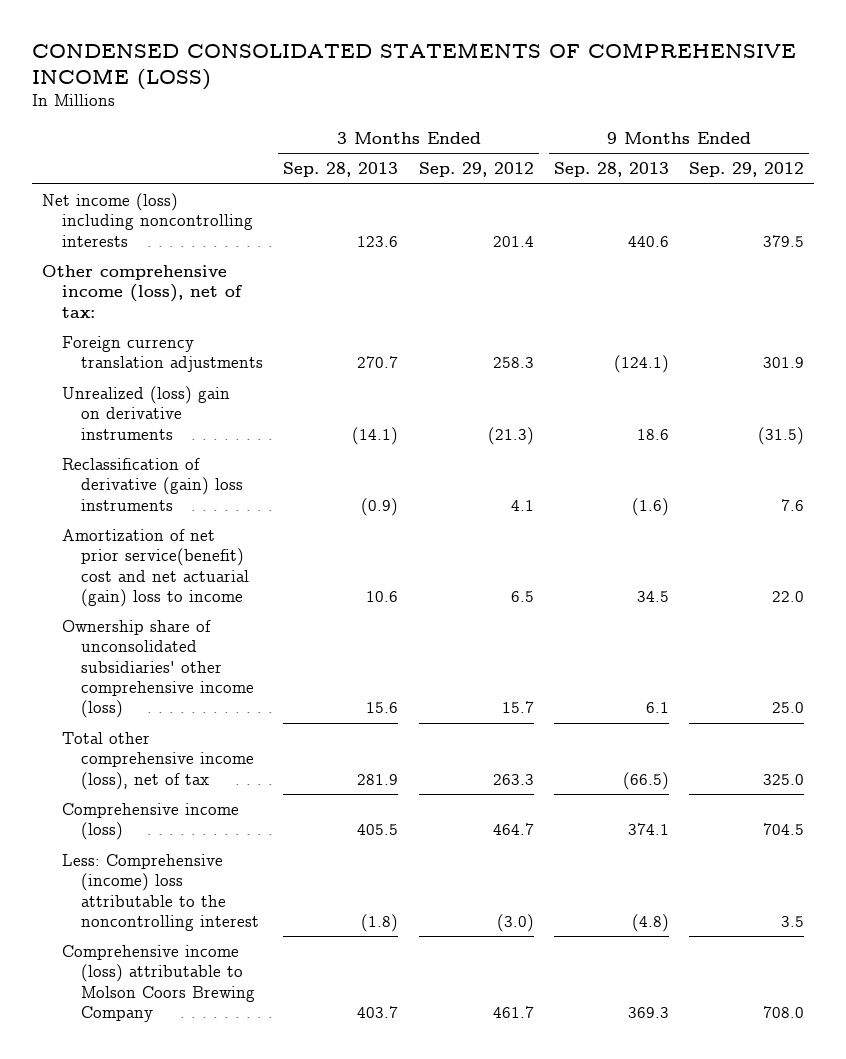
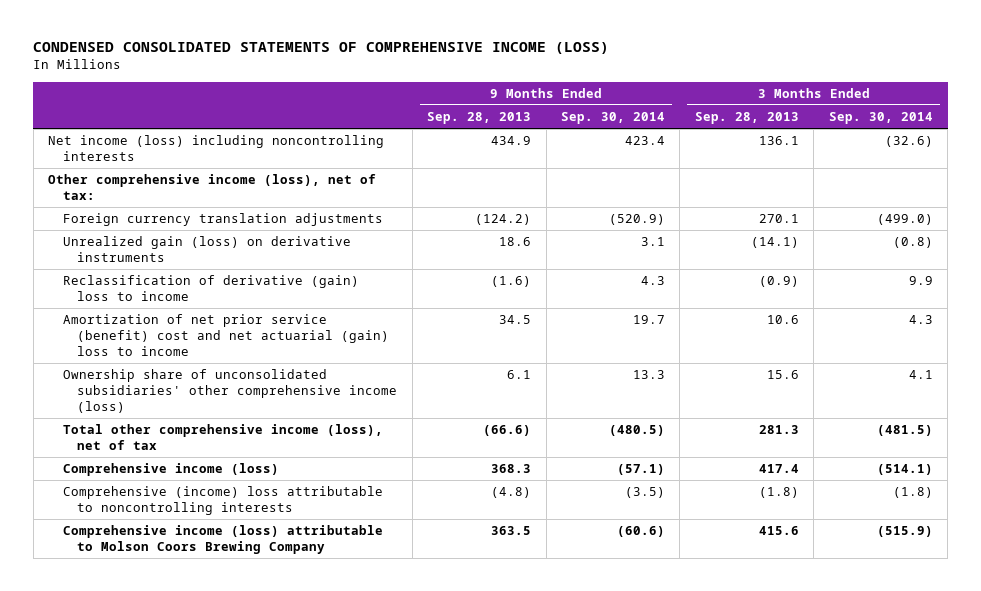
[418,162,534,178] Sep. 29, 2012 -> none
[689,162,805,178] Sep. 29, 2012 -> none
none -> [560,112,665,125] Sep. 30, 2014
none -> [828,112,933,125] Sep. 30, 2014
[357,235,399,247] 123.6 -> [758,136,799,146] 136.1
[627,235,669,247] 440.6 -> [491,136,532,146] 434.9
[357,356,399,369] 270.7 -> [758,214,799,224] 270.1
[613,355,669,374] (124.1) -> [475,214,532,226] (124.2)
[61,385,230,440] Unrealized (loss) gain on derivative instruments -> [62,236,351,262] Unrealized gain (loss) on derivative instruments
[61,457,244,511] Reclassification of derivative (gain) loss instruments -> [62,275,359,301] Reclassification of derivative (gain) loss to income
[61,528,250,608] Amortization of net prior service(benefit) cost and net actuarial (gain) loss to income -> [62,314,390,356] Amortization of net prior service (benefit) cost and net actuarial (gain) loss to income
[357,773,399,785] 281.9 -> [758,425,799,435] 281.3
[622,771,669,790] (66.5) -> [483,425,532,437] (66.6)
[357,824,399,836] 405.5 -> [758,464,799,474] 417.4
[627,823,669,836] 374.1 -> [491,464,532,474] 368.3
[61,853,260,932] Less: Comprehensive (income) loss attributable to the noncontrolling interest -> [62,486,383,515] Comprehensive (income) loss attributable to noncontrolling interests
[357,1006,399,1019] 403.7 -> [758,526,799,536] 415.6
[627,1007,669,1019] 369.3 -> [491,526,532,536] 363.5

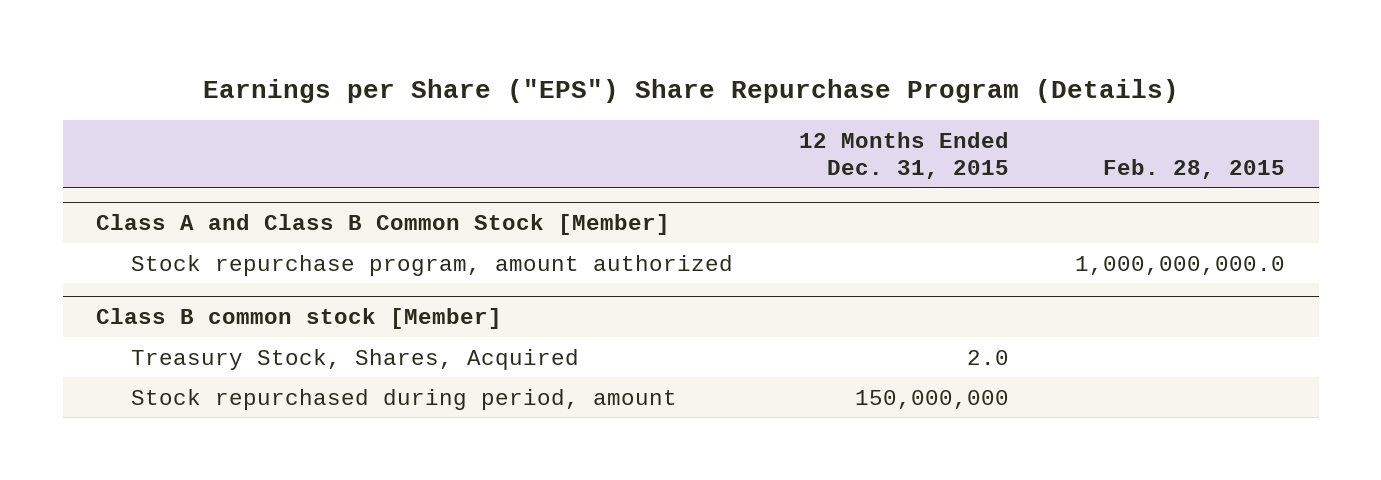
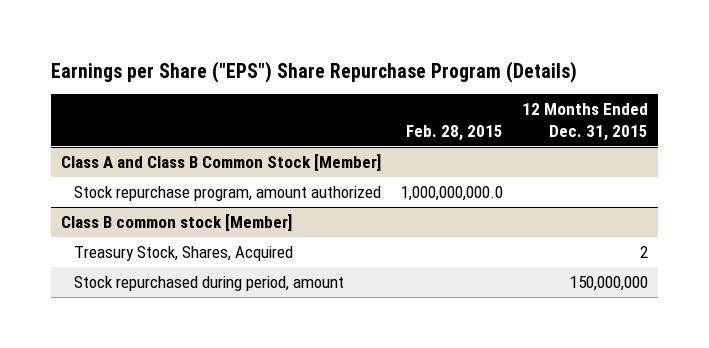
[967,349,1010,365] 2.0 -> [640,245,649,258] 2

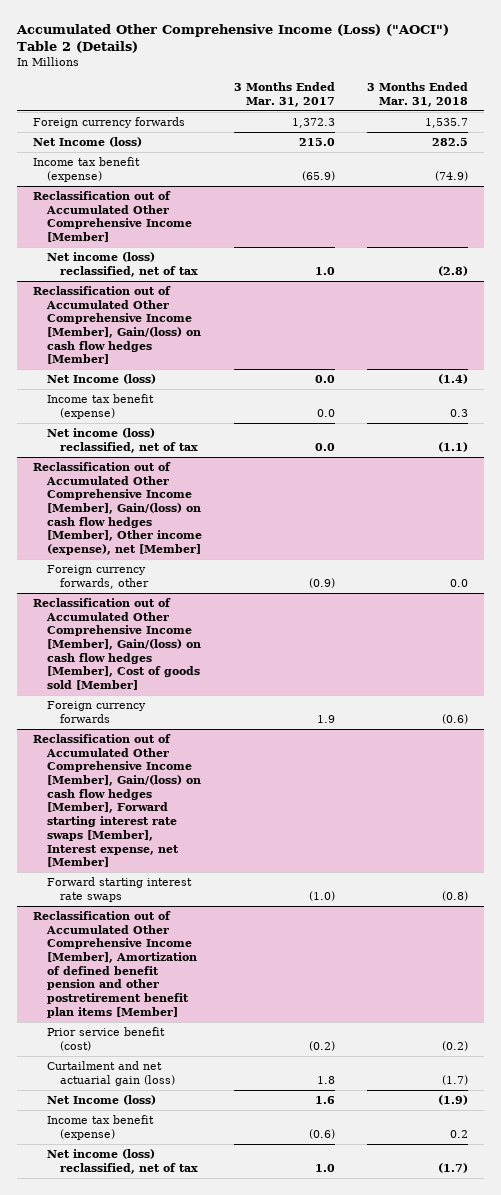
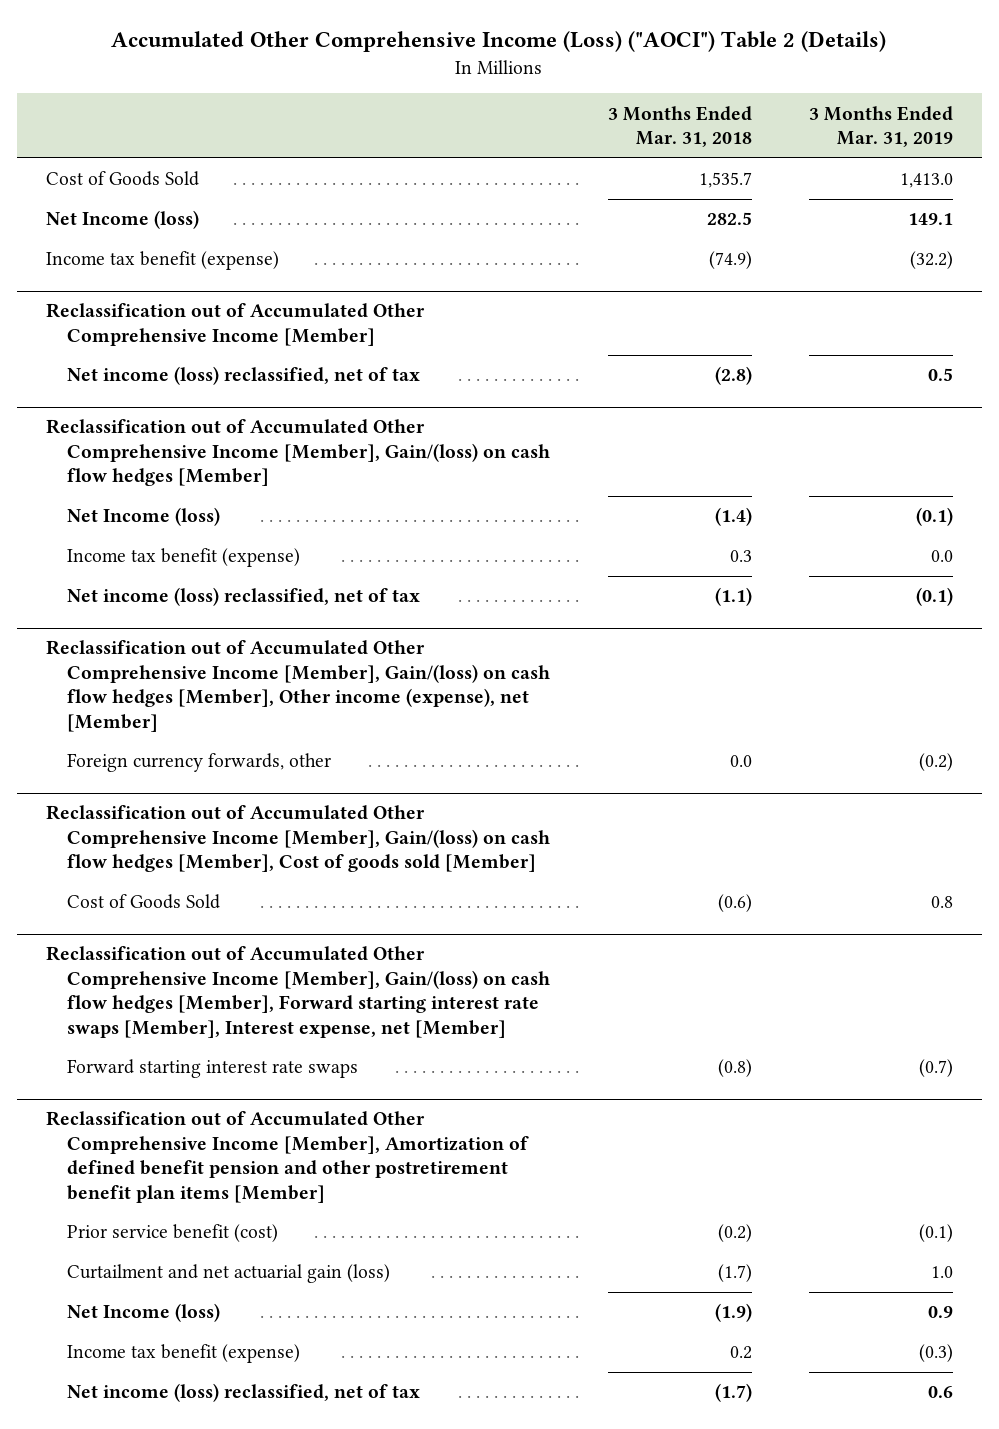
[233,82,335,107] 3 Months Ended Mar. 31, 2017 -> none
none -> [808,105,953,148] 3 Months Ended Mar. 31, 2019
[33,116,186,128] Foreign currency forwards -> [45,171,199,187] Cost of Goods Sold
[46,700,146,723] Foreign currency forwards -> none
none -> [67,894,221,910] Cost of Goods Sold

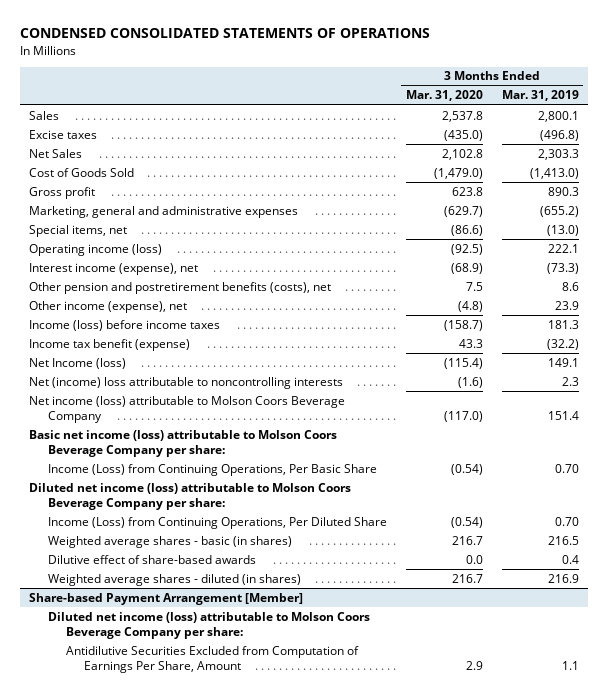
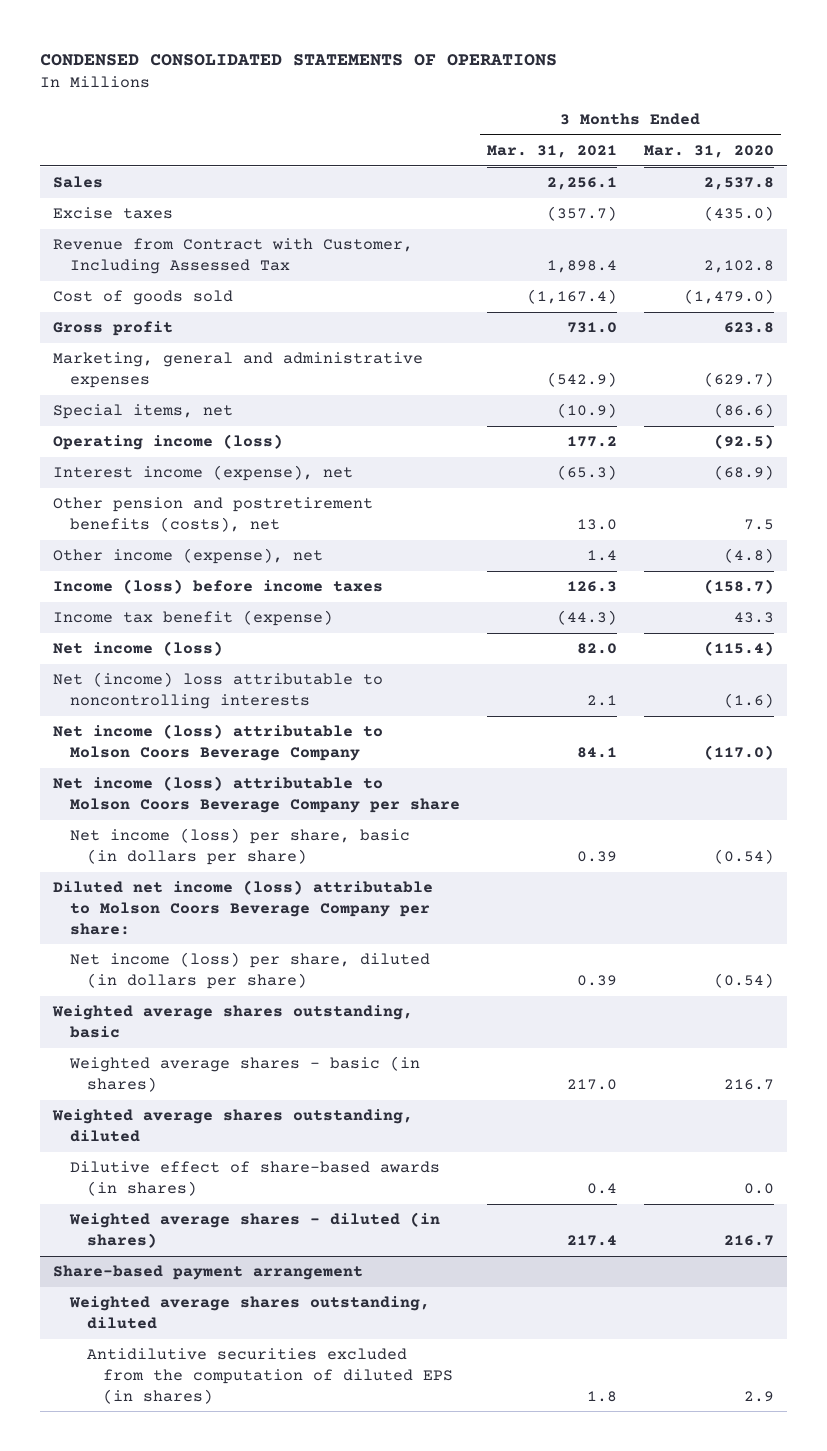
[501,90,579,102] Mar. 31, 2019 -> none
none -> [486,144,617,158] Mar. 31, 2021
[29,148,83,158] Net Sales -> [53,238,414,274] Revenue from Contract with Customer, Including Assessed Tax
[29,167,135,177] Cost of Goods Sold -> [53,290,234,306] Cost of goods sold
[29,357,127,369] Net Income (loss) -> [53,641,224,657] Net income (loss)
[29,429,338,457] Basic net income (loss) attributable to Molson Coors Beverage Company per share: -> [53,776,460,813] Net income (loss) attributable to Molson Coors Beverage Company per share
[47,463,377,476] Income (Loss) from Continuing Operations, Per Basic Share -> [69,828,410,865] Net income (loss) per share, basic (in dollars per share)
[47,516,387,529] Income (Loss) from Continuing Operations, Per Diluted Share -> [69,952,430,989] Net income (loss) per share, diluted (in dollars per share)
none -> [52,1005,414,1038] Weighted average shares outstanding, basic
none -> [52,1109,414,1142] Weighted average shares outstanding, diluted
[47,554,256,564] Dilutive effect of share-based awards -> [69,1161,440,1196] Dilutive effect of share-based awards (in shares)
[47,611,370,639] Diluted net income (loss) attributable to Molson Coors Beverage Company per share: -> none
[29,592,304,605] Share-based Payment Arrangement [Member] -> [53,1265,364,1281] Share-based payment arrangement
none -> [68,1296,430,1329] Weighted average shares outstanding, diluted
[65,645,359,673] Antidilutive Securities Excluded from Computation of Earnings Per Share, Amount -> [86,1348,454,1404] Antidilutive securities excluded from the computation of diluted EPS (in shares)

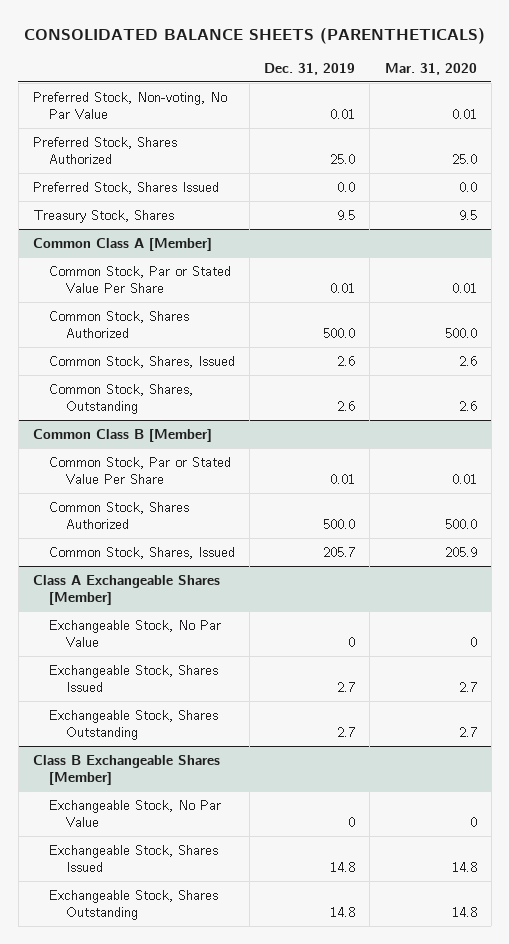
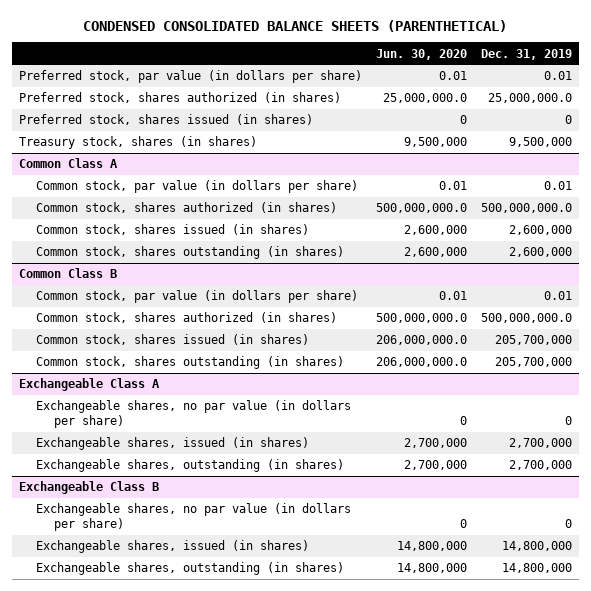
[23,28,485,45] CONSOLIDATED BALANCE SHEETS (PARENTHETICALS) -> [83,19,508,32] CONDENSED CONSOLIDATED BALANCE SHEETS (PARENTHETICAL)
[384,62,477,75] Mar. 31, 2020 -> none
none -> [375,48,467,60] Jun. 30, 2020
[32,91,227,120] Preferred Stock, Non-voting, No Par Value -> [19,70,363,84] Preferred stock, par value (in dollars per share)
[32,136,177,165] Preferred Stock, Shares Authorized -> [19,92,342,104] Preferred stock, shares authorized (in shares)
[330,154,356,165] 25.0 -> [487,93,572,104] 25,000,000.0
[32,181,219,194] Preferred Stock, Shares Issued -> [19,114,314,126] Preferred stock, shares issued (in shares)
[337,181,356,192] 0.0 -> [564,115,572,125] 0
[32,209,174,223] Treasury Stock, Shares -> [19,136,258,150] Treasury stock, shares (in shares)
[337,209,356,220] 9.5 -> [508,137,572,148] 9,500,000
[32,237,212,251] Common Class A [Member] -> [19,158,119,169] Common Class A
[49,265,232,294] Common Stock, Par or Stated Value Per Share -> [36,180,359,194] Common stock, par value (in dollars per share)
[49,310,190,339] Common Stock, Shares Authorized -> [36,202,338,214] Common stock, shares authorized (in shares)
[323,328,356,339] 500.0 -> [480,203,572,214] 500,000,000.0
[49,355,236,368] Common Stock, Shares, Issued -> [36,224,310,236] Common stock, shares issued (in shares)
[337,355,356,366] 2.6 -> [508,225,572,236] 2,600,000
[49,383,194,415] Common Stock, Shares, Outstanding -> [36,246,345,260] Common stock, shares outstanding (in shares)
[337,401,356,412] 2.6 -> [508,247,572,258] 2,600,000
[32,428,212,442] Common Class B [Member] -> [19,268,118,279] Common Class B
[49,456,232,485] Common Stock, Par or Stated Value Per Share -> [36,290,359,304] Common stock, par value (in dollars per share)
[49,501,190,530] Common Stock, Shares Authorized -> [36,312,338,324] Common stock, shares authorized (in shares)
[323,519,356,530] 500.0 -> [480,313,572,324] 500,000,000.0
[49,546,236,559] Common Stock, Shares, Issued -> [36,334,310,346] Common stock, shares issued (in shares)
[323,546,356,557] 205.7 -> [494,335,572,346] 205,700,000
none -> [36,356,345,370] Common stock, shares outstanding (in shares)
[32,574,220,606] Class A Exchangeable Shares [Member] -> [19,378,161,392] Exchangeable Class A
[49,619,222,648] Exchangeable Stock, No Par Value -> [36,400,352,429] Exchangeable shares, no par value (in dollars per share)
[49,664,219,693] Exchangeable Stock, Shares Issued -> [36,437,310,451] Exchangeable shares, issued (in shares)
[337,682,356,693] 2.7 -> [508,438,572,449] 2,700,000
[49,709,219,741] Exchangeable Stock, Shares Outstanding -> [36,459,345,473] Exchangeable shares, outstanding (in shares)
[337,727,356,738] 2.7 -> [508,460,572,471] 2,700,000
[32,754,220,786] Class B Exchangeable Shares [Member] -> [19,481,160,495] Exchangeable Class B
[49,799,222,828] Exchangeable Stock, No Par Value -> [36,503,352,532] Exchangeable shares, no par value (in dollars per share)
[49,844,219,873] Exchangeable Stock, Shares Issued -> [36,540,310,554] Exchangeable shares, issued (in shares)
[330,862,356,873] 14.8 -> [501,541,572,552] 14,800,000
[49,889,219,921] Exchangeable Stock, Shares Outstanding -> [36,562,345,576] Exchangeable shares, outstanding (in shares)
[330,907,356,918] 14.8 -> [501,563,572,574] 14,800,000

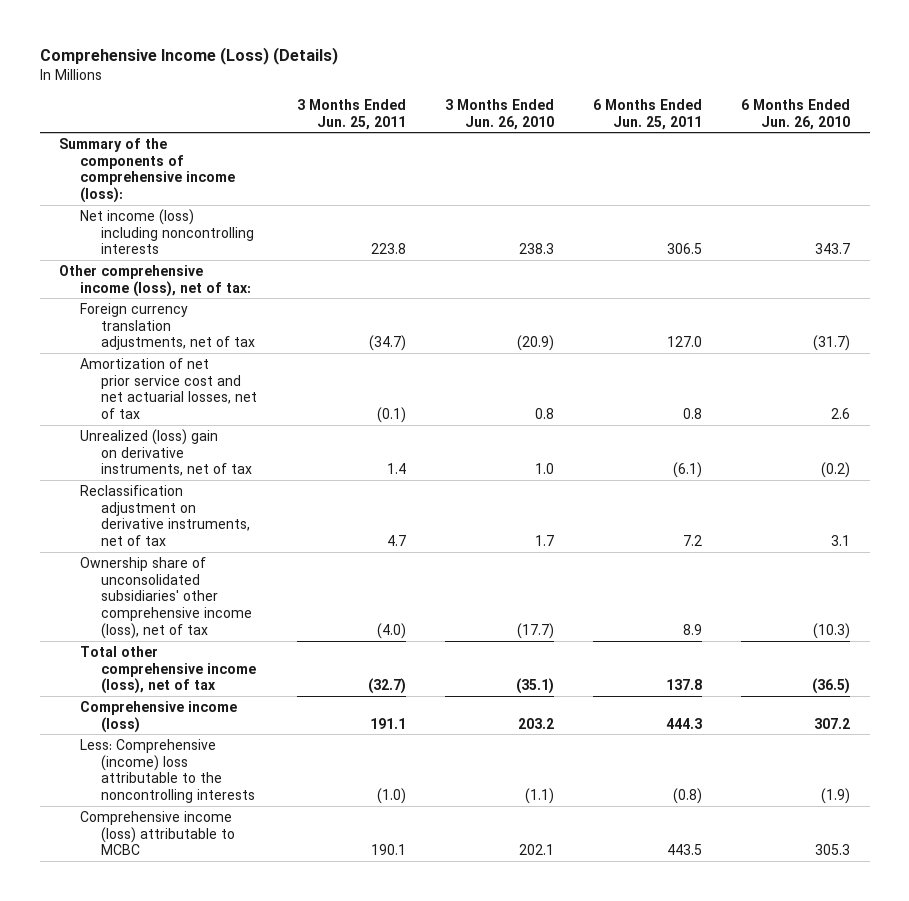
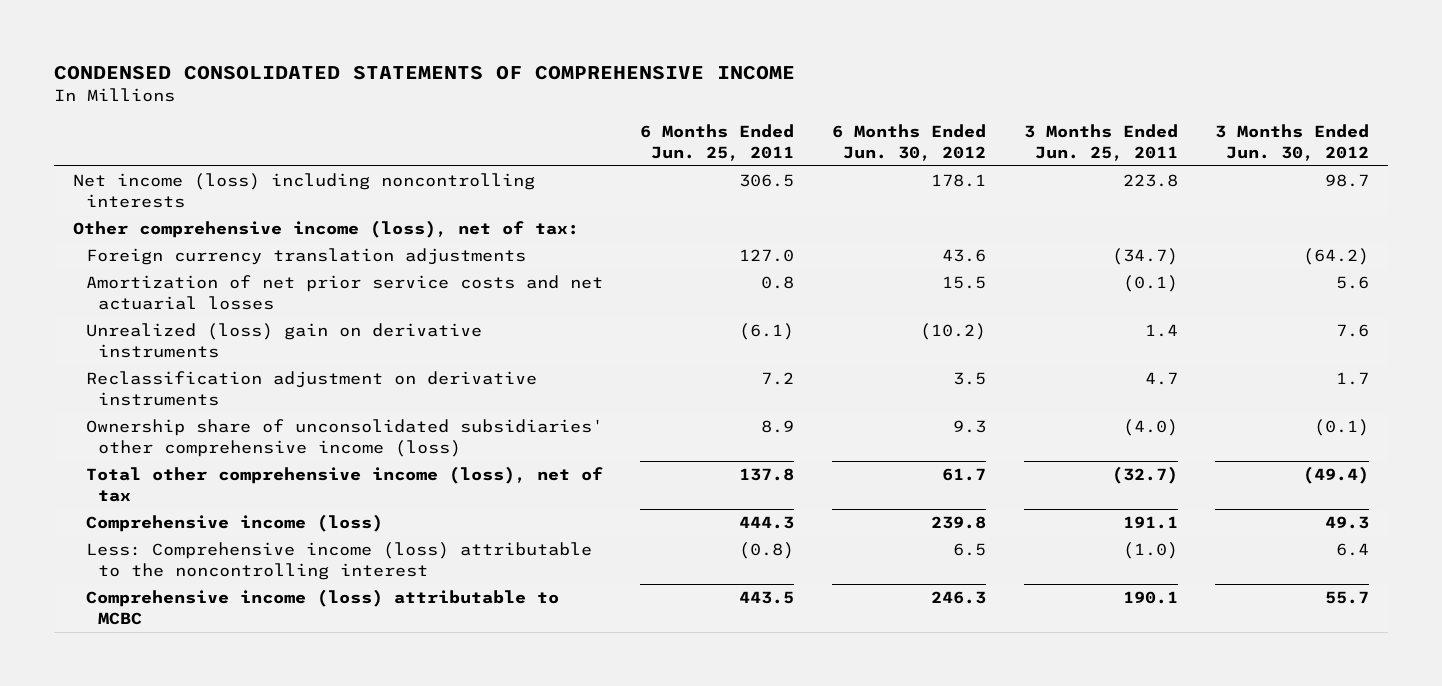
[39,47,338,66] Comprehensive Income (Loss) (Details) -> [54,65,796,81] CONDENSED CONSOLIDATED STATEMENTS OF COMPREHENSIVE INCOME
[444,98,554,130] 3 Months Ended Jun. 26, 2010 -> none
[740,98,850,130] 6 Months Ended Jun. 26, 2010 -> none
none -> [831,123,986,161] 6 Months Ended Jun. 30, 2012
none -> [1215,123,1370,161] 3 Months Ended Jun. 30, 2012
[59,137,236,204] Summary of the components of comprehensive income (loss): -> none
[80,302,256,351] Foreign currency translation adjustments, net of tax -> [85,248,526,266] Foreign currency translation adjustments
[80,357,258,420] Amortization of net prior service cost and net actuarial losses, net of tax -> [85,275,603,311] Amortization of net prior service costs and net actuarial losses
[80,428,253,477] Unrealized (loss) gain on derivative instruments, net of tax -> [85,323,482,359] Unrealized (loss) gain on derivative instruments
[80,484,251,547] Reclassification adjustment on derivative instruments, net of tax -> [85,371,537,407] Reclassification adjustment on derivative instruments
[80,556,253,640] Ownership share of unconsolidated subsidiaries' other comprehensive income (loss), net of tax -> [85,419,603,458] Ownership share of unconsolidated subsidiaries' other comprehensive income (loss)
[80,738,256,804] Less: Comprehensive (income) loss attributable to the noncontrolling interests -> [85,542,592,581] Less: Comprehensive income (loss) attributable to the noncontrolling interest

